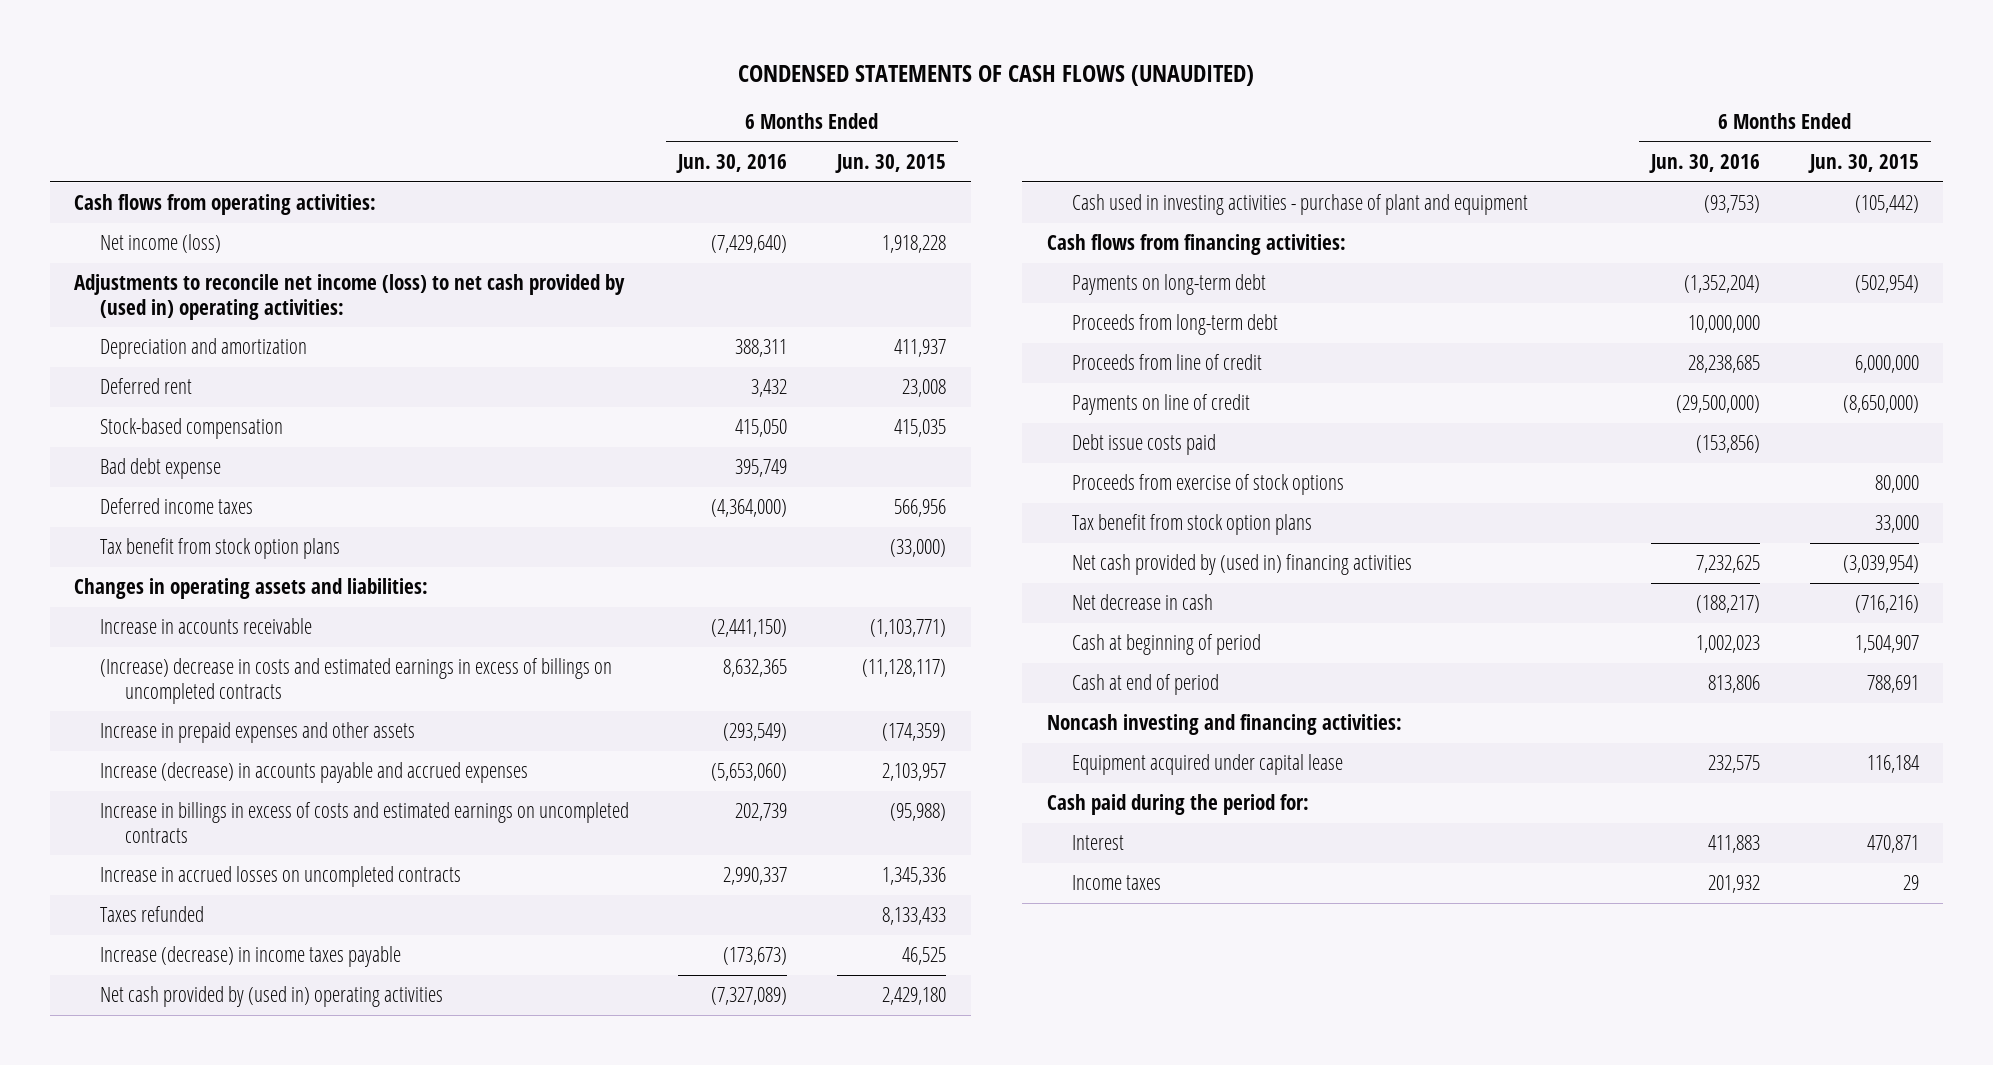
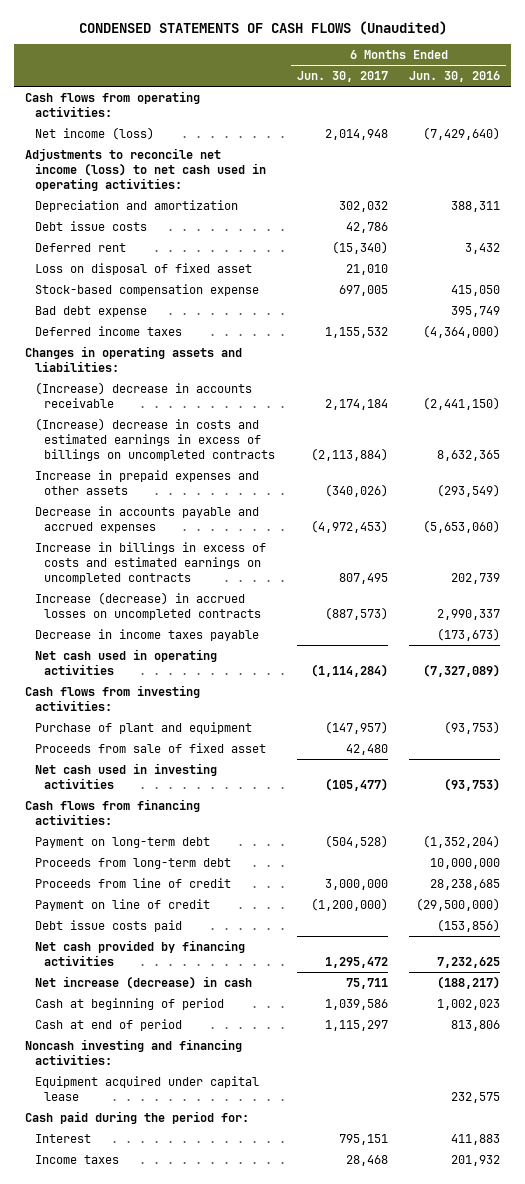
[738,64,1255,86] CONDENSED STATEMENTS OF CASH FLOWS (UNAUDITED) -> [78,20,447,35] CONDENSED STATEMENTS OF CASH FLOWS (Unaudited)
[834,154,946,174] Jun. 30, 2015 -> none
none -> [296,71,388,83] Jun. 30, 2017
[74,274,626,320] Adjustments to reconcile net income (loss) to net cash provided by (used in) operating activities: -> [24,147,266,191] Adjustments to reconcile net income (loss) to net cash used in operating activities:
none -> [34,220,147,231] Debt issue costs
none -> [34,262,252,275] Loss on disposal of fixed asset
[99,418,283,440] Stock-based compensation -> [34,283,259,296] Stock-based compensation expense
[99,538,340,560] Tax benefit from stock option plans -> none
[99,618,312,635] Increase in accounts receivable -> [34,381,252,408] (Increase) decrease in accounts receivable
[99,762,528,784] Increase (decrease) in accounts payable and accrued expenses -> [34,505,259,533] Decrease in accounts payable and accrued expenses
[99,906,204,923] Taxes refunded -> none
[99,866,461,888] Increase in accrued losses on uncompleted contracts -> [34,591,262,620] Increase (decrease) in accrued losses on uncompleted contracts
[99,946,401,968] Increase (decrease) in income taxes payable -> [34,628,259,641] Decrease in income taxes payable
[99,986,443,1008] Net cash provided by (used in) operating activities -> [34,648,217,675] Net cash used in operating activities
none -> [24,684,200,711] Cash flows from investing activities:
[1072,194,1529,216] Cash used in investing activities - purchase of plant and equipment -> [34,721,252,734] Purchase of plant and equipment
none -> [34,742,266,753] Proceeds from sale of fixed asset
none -> [34,762,217,789] Net cash used in investing activities
[1072,274,1267,296] Payments on long-term debt -> [34,836,210,848] Payment on long-term debt
[1072,394,1251,416] Payments on line of credit -> [34,898,210,911] Payment on line of credit
[1072,474,1345,496] Proceeds from exercise of stock options -> none
[1072,514,1313,536] Tax benefit from stock option plans -> none
[1072,554,1413,576] Net cash provided by (used in) financing activities -> [34,939,245,966] Net cash provided by financing activities
[1072,594,1214,611] Net decrease in cash -> [34,975,252,989] Net increase (decrease) in cash

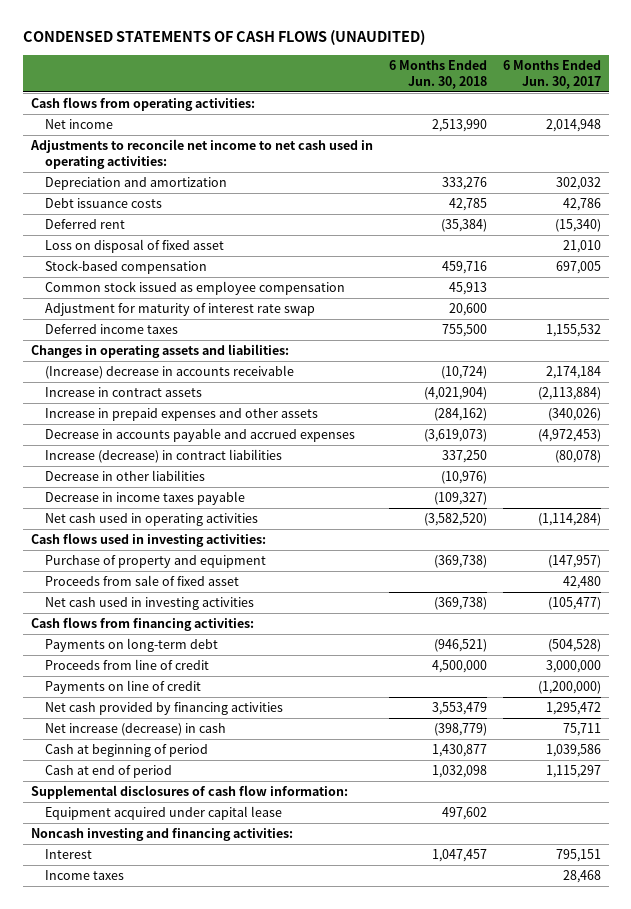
[78,20,447,35] CONDENSED STATEMENTS OF CASH FLOWS (Unaudited) -> [22,30,425,46] CONDENSED STATEMENTS OF CASH FLOWS (UNAUDITED)
[409,71,501,83] Jun. 30, 2016 -> none
none -> [388,60,487,89] 6 Months Ended Jun. 30, 2018
[34,126,154,140] Net income (loss) -> [45,119,114,130] Net income
[24,147,266,191] Adjustments to reconcile net income (loss) to net cash used in operating activities: -> [29,139,373,170] Adjustments to reconcile net income to net cash used in operating activities:
[34,220,147,231] Debt issue costs -> [45,198,163,209] Debt issuance costs
[34,305,147,317] Bad debt expense -> none
[34,283,259,296] Stock-based compensation expense -> [45,260,208,275] Stock-based compensation
none -> [45,281,346,296] Common stock issued as employee compensation
none -> [45,303,316,317] Adjustment for maturity of interest rate swap
[34,417,276,461] (Increase) decrease in costs and estimated earnings in excess of billings on uncompleted contracts -> [45,387,203,398] Increase in contract assets
[34,541,266,584] Increase in billings in excess of costs and estimated earnings on uncompleted contracts -> none
[34,591,262,620] Increase (decrease) in accrued losses on uncompleted contracts -> none
none -> [45,449,283,464] Increase (decrease) in contract liabilities
none -> [45,470,206,482] Decrease in other liabilities
[24,684,200,711] Cash flows from investing activities: -> [30,533,266,548] Cash flows used in investing activities:
[34,721,252,734] Purchase of plant and equipment -> [45,555,267,569] Purchase of property and equipment
[34,857,231,869] Proceeds from long-term debt -> none
[34,836,210,848] Payment on long-term debt -> [45,638,219,653] Payments on long-term debt
[34,919,182,932] Debt issue costs paid -> none
[34,898,210,911] Payment on line of credit -> [45,680,202,695] Payments on line of credit
none -> [30,785,348,800] Supplemental disclosures of cash flow information:
[24,1110,249,1124] Cash paid during the period for: -> none
[24,1038,242,1065] Noncash investing and financing activities: -> [30,828,293,842] Noncash investing and financing activities:

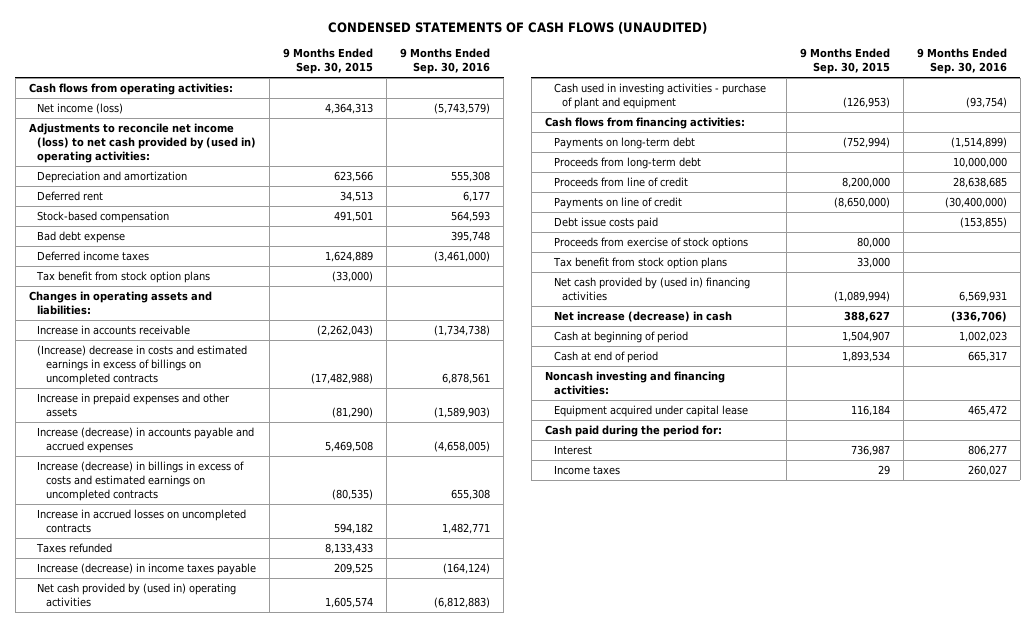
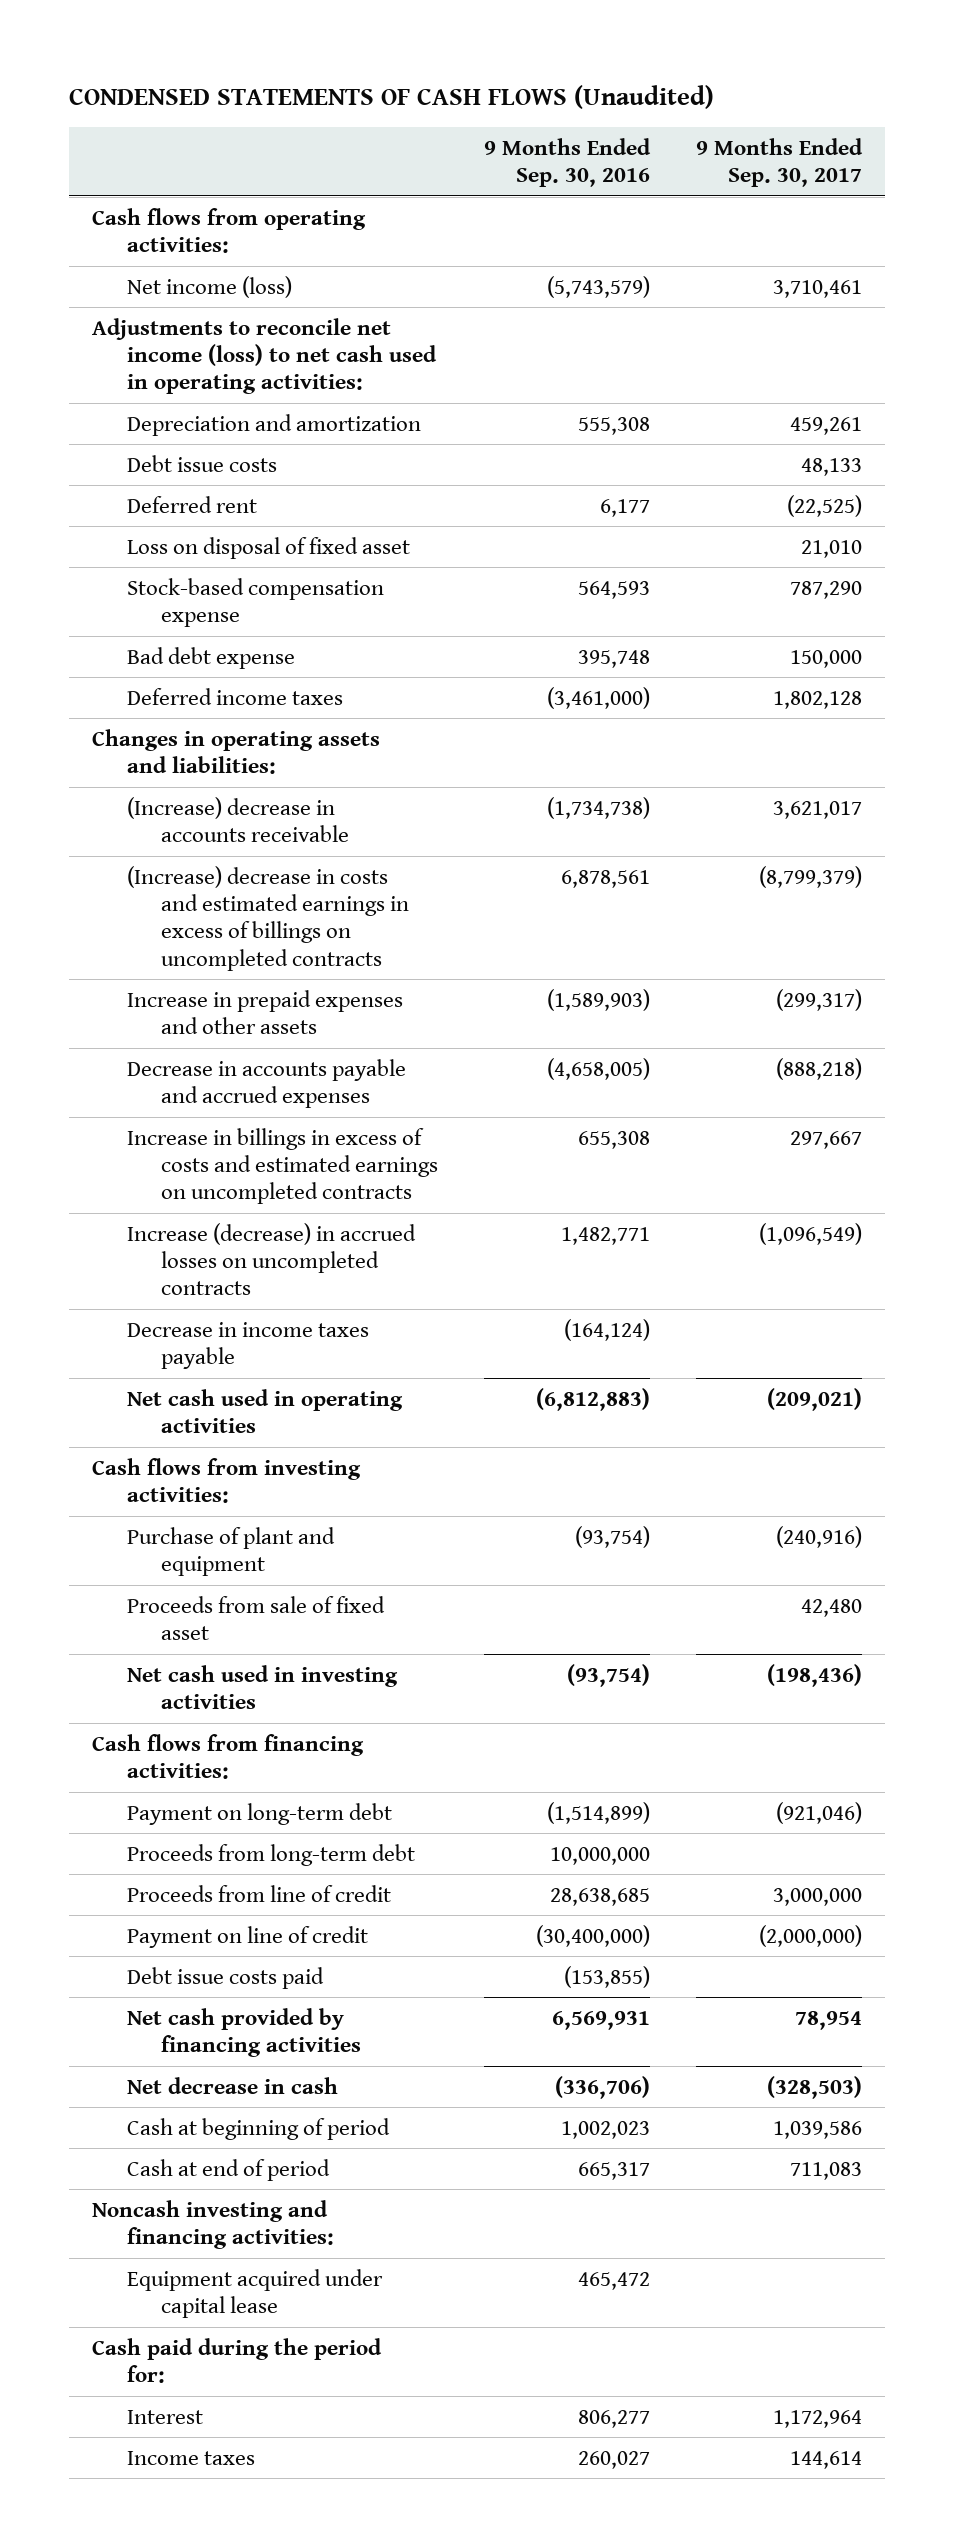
[327,22,707,35] CONDENSED STATEMENTS OF CASH FLOWS (UNAUDITED) -> [69,84,715,109] CONDENSED STATEMENTS OF CASH FLOWS (Unaudited)
[283,48,374,75] 9 Months Ended Sep. 30, 2015 -> none
none -> [695,137,863,188] 9 Months Ended Sep. 30, 2017
[28,122,257,163] Adjustments to reconcile net income (loss) to net cash provided by (used in) operating activities: -> [92,317,437,395] Adjustments to reconcile net income (loss) to net cash used in operating activities:
none -> [126,454,277,472] Debt issue costs
none -> [126,536,410,559] Loss on disposal of fixed asset
[37,210,170,223] Stock-based compensation -> [126,577,384,628] Stock-based compensation expense
[36,270,211,283] Tax benefit from stock option plans -> none
[37,324,191,335] Increase in accounts receivable -> [126,796,350,843] (Increase) decrease in accounts receivable
[36,542,113,553] Taxes refunded -> none
[37,426,255,453] Increase (decrease) in accounts payable and accrued expenses -> [126,1058,406,1109] Decrease in accounts payable and accrued expenses
[37,460,245,501] Increase (decrease) in billings in excess of costs and estimated earnings on uncompleted contracts -> [126,1127,439,1205] Increase in billings in excess of costs and estimated earnings on uncompleted contracts
[37,508,247,533] Increase in accrued losses on uncompleted contracts -> [126,1222,416,1296] Increase (decrease) in accrued losses on uncompleted contracts
[37,562,257,575] Increase (decrease) in income taxes payable -> [126,1321,369,1370] Decrease in income taxes payable
[37,582,237,607] Net cash provided by (used in) operating activities -> [126,1388,403,1434] Net cash used in operating activities
none -> [92,1457,362,1504] Cash flows from investing activities:
[553,82,766,109] Cash used in investing activities - purchase of plant and equipment -> [126,1526,335,1577] Purchase of plant and equipment
none -> [126,1595,385,1641] Proceeds from sale of fixed asset
none -> [126,1664,398,1710] Net cash used in investing activities
[553,136,695,149] Payments on long-term debt -> [126,1802,392,1825] Payment on long-term debt
[553,196,682,209] Payments on line of credit -> [126,1925,368,1948] Payment on line of credit
[553,236,748,249] Proceeds from exercise of stock options -> none
[552,256,727,269] Tax benefit from stock option plans -> none
[553,276,750,301] Net cash provided by (used in) financing activities -> [126,2007,362,2058] Net cash provided by financing activities
[553,310,732,322] Net increase (decrease) in cash -> [126,2076,338,2094] Net decrease in cash

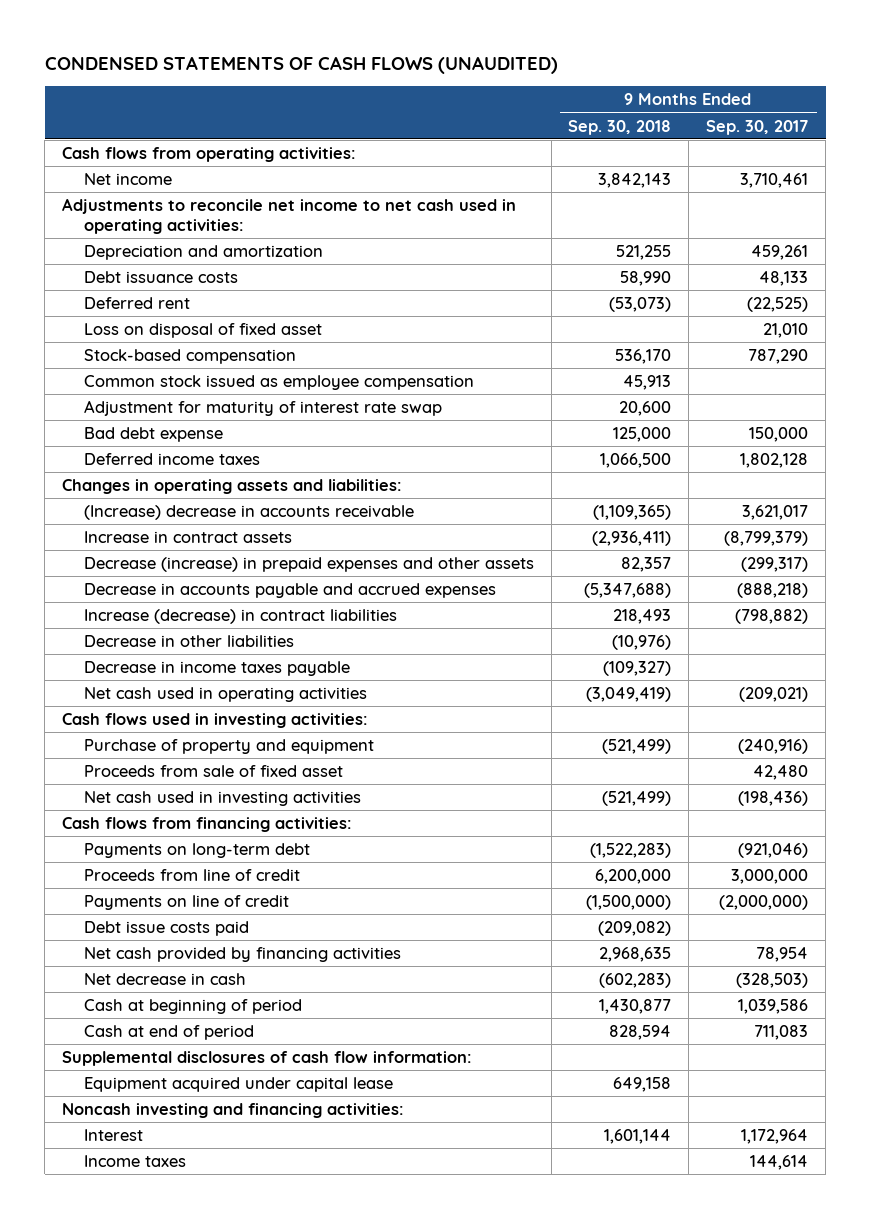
[69,84,715,109] CONDENSED STATEMENTS OF CASH FLOWS (Unaudited) -> [44,56,558,75] CONDENSED STATEMENTS OF CASH FLOWS (UNAUDITED)
[484,137,652,188] 9 Months Ended Sep. 30, 2016 -> none
none -> [568,119,672,135] Sep. 30, 2018
[126,275,292,298] Net income (loss) -> [83,172,172,185] Net income
[92,317,437,395] Adjustments to reconcile net income (loss) to net cash used in operating activities: -> [62,197,517,234] Adjustments to reconcile net income to net cash used in operating activities:
[126,454,277,472] Debt issue costs -> [83,270,238,283] Debt issuance costs
[126,577,384,628] Stock-based compensation expense -> [83,348,296,364] Stock-based compensation
none -> [83,374,474,390] Common stock issued as employee compensation
none -> [83,399,442,416] Adjustment for maturity of interest rate swap
[126,865,410,971] (Increase) decrease in costs and estimated earnings in excess of billings on uncompleted contracts -> [83,530,292,543] Increase in contract assets
[126,989,403,1035] Increase in prepaid expenses and other assets -> [83,556,534,572] Decrease (increase) in prepaid expenses and other assets
[126,1127,439,1205] Increase in billings in excess of costs and estimated earnings on uncompleted contracts -> none
[126,1222,416,1296] Increase (decrease) in accrued losses on uncompleted contracts -> none
none -> [83,608,397,624] Increase (decrease) in contract liabilities
none -> [83,634,294,647] Decrease in other liabilities
[92,1457,362,1504] Cash flows from investing activities: -> [62,712,369,728] Cash flows used in investing activities:
[126,1526,335,1577] Purchase of plant and equipment -> [83,738,374,754] Purchase of property and equipment
[126,1843,415,1866] Proceeds from long-term debt -> none
[126,1802,392,1825] Payment on long-term debt -> [83,842,310,858] Payments on long-term debt
[126,1925,368,1948] Payment on line of credit -> [83,894,289,910] Payments on line of credit
none -> [62,1050,473,1066] Supplemental disclosures of cash flow information:
[92,2337,383,2384] Cash paid during the period for: -> none
[92,2199,334,2250] Noncash investing and financing activities: -> [62,1102,405,1118] Noncash investing and financing activities:

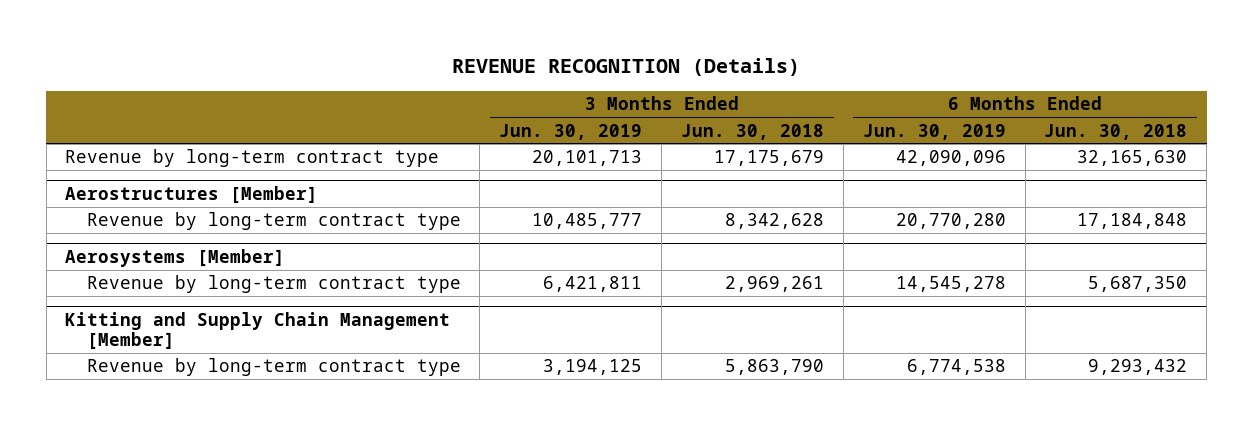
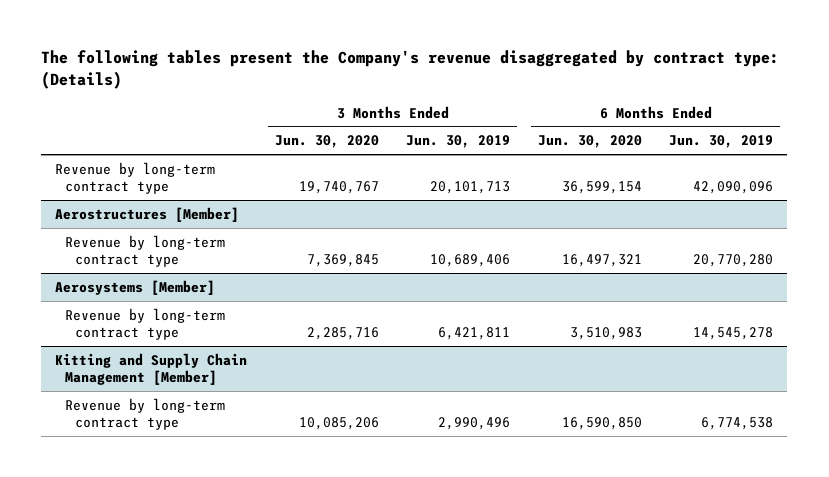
[452,58,801,77] REVENUE RECOGNITION (Details) -> [41,50,780,90] The following tables present the Company's revenue disaggregated by contract type: (Details)
[680,123,824,140] Jun. 30, 2018 -> none
[1044,123,1188,140] Jun. 30, 2018 -> none
none -> [274,135,379,149] Jun. 30, 2020
none -> [537,135,642,149] Jun. 30, 2020
[532,213,643,230] 10,485,777 -> [430,253,511,267] 10,689,406
[543,359,643,376] 3,194,125 -> [438,416,511,430] 2,990,496

